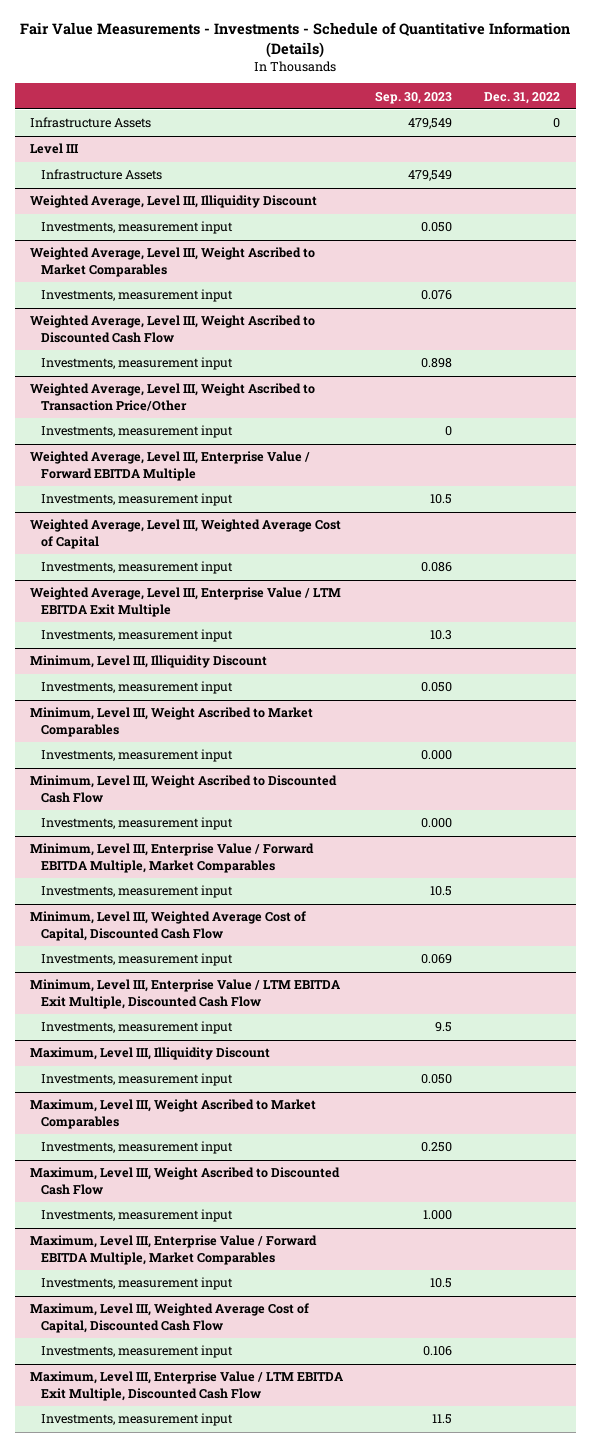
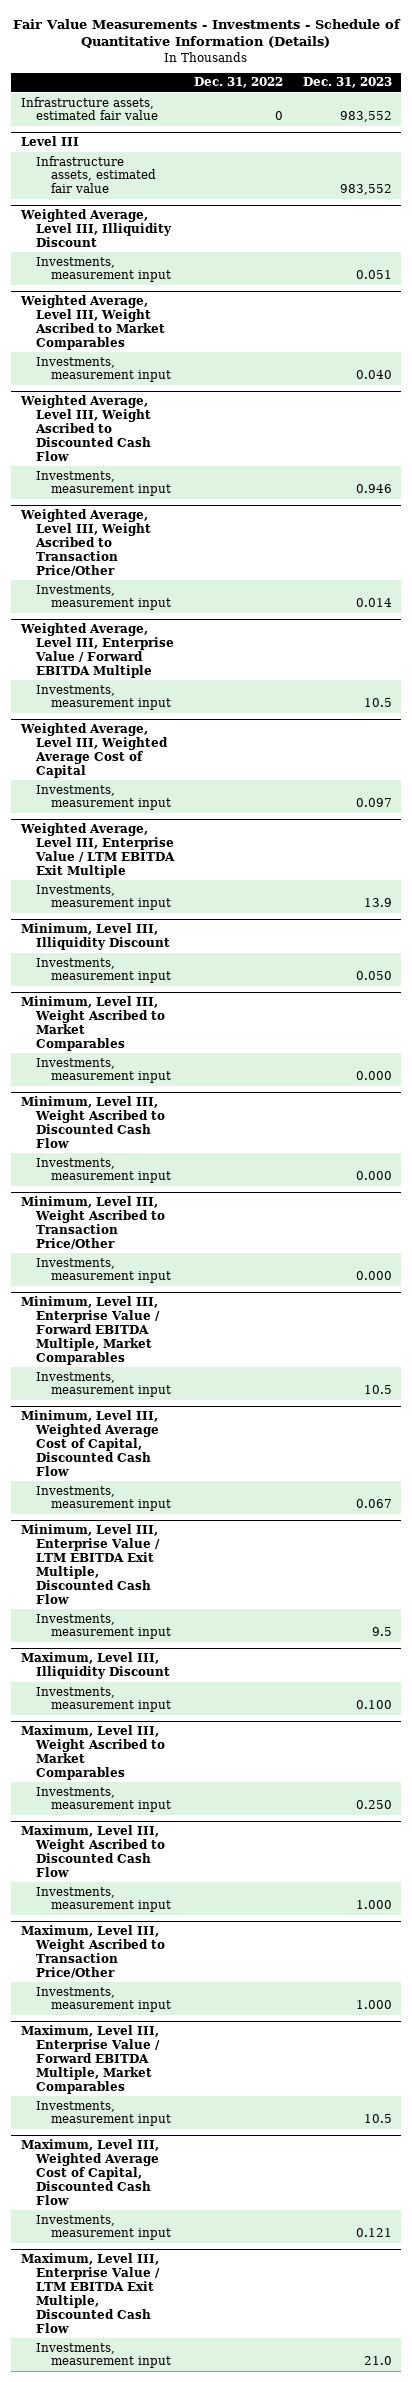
[375,90,453,104] Sep. 30, 2023 -> none
none -> [302,77,392,89] Dec. 31, 2023
[30,117,152,129] Infrastructure Assets -> [20,96,158,121] Infrastructure assets, estimated fair value
[41,169,163,181] Infrastructure Assets -> [35,155,157,194] Infrastructure assets, estimated fair value
none -> [20,1196,165,1250] Minimum, Level III, Weight Ascribed to Transaction Price/Other
none -> [35,1257,172,1284] Investments, measurement input
none -> [20,1925,165,1979] Maximum, Level III, Weight Ascribed to Transaction Price/Other
none -> [35,1986,172,2013] Investments, measurement input

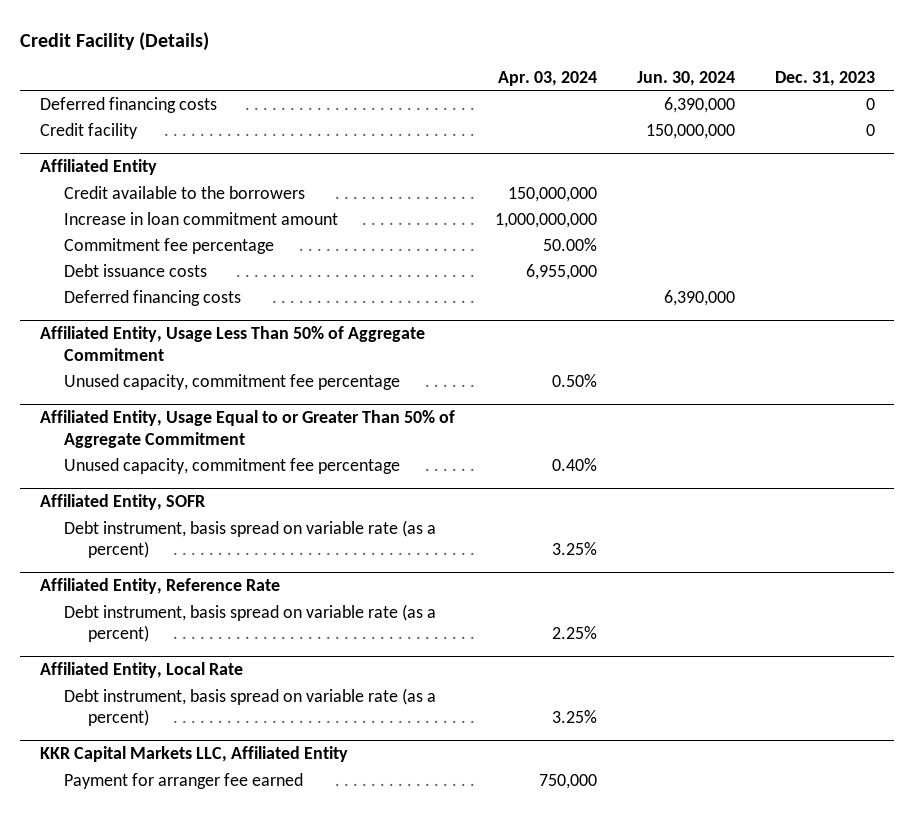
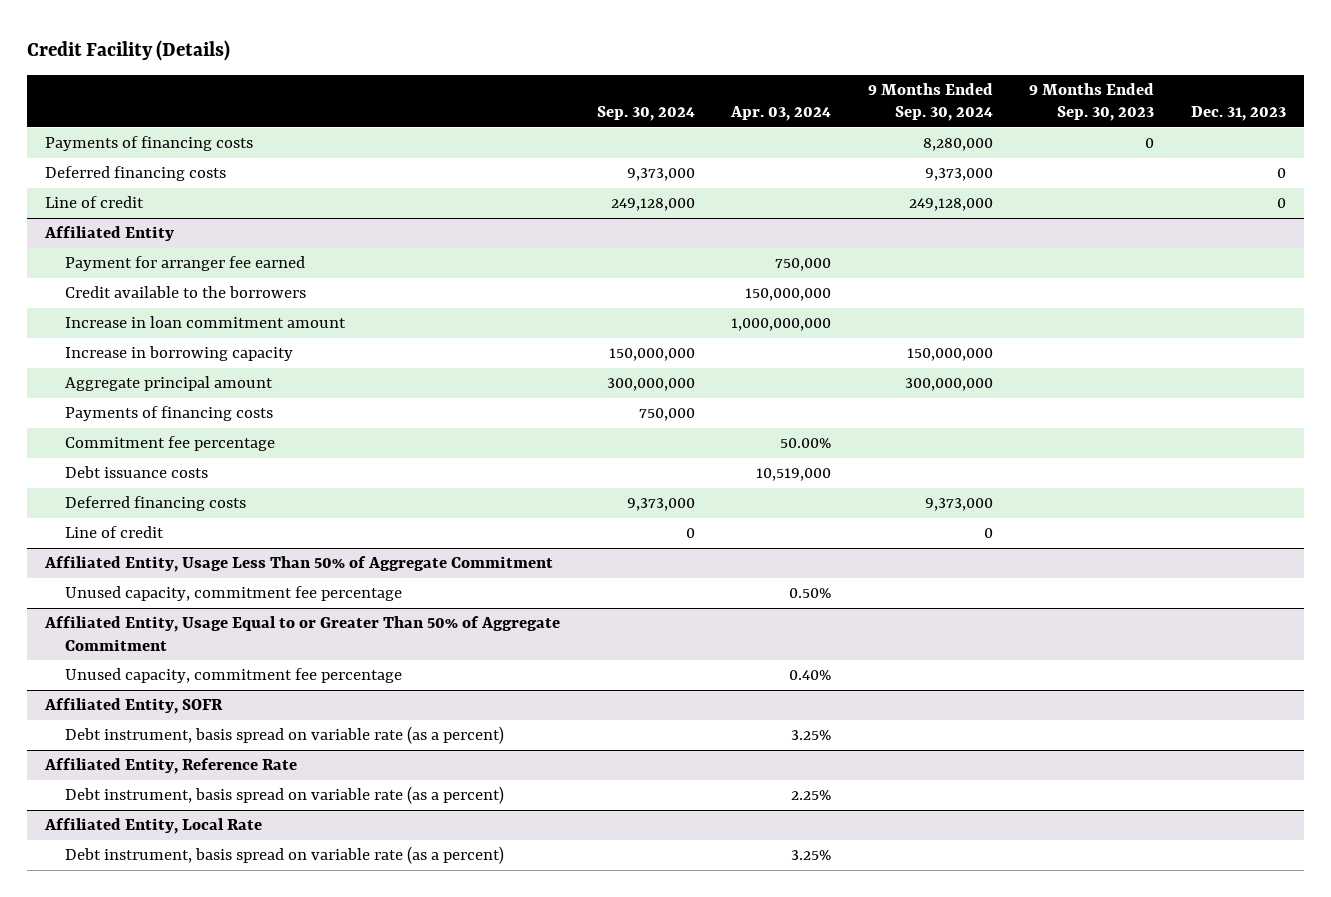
[636,71,735,87] Jun. 30, 2024 -> none
none -> [596,106,695,122] Sep. 30, 2024
none -> [867,82,993,122] 9 Months Ended Sep. 30, 2024
none -> [1029,82,1155,122] 9 Months Ended Sep. 30, 2023
none -> [45,136,254,152] Payments of financing costs
[40,122,139,139] Credit facility -> [45,196,145,209] Line of credit
none -> [65,256,306,272] Payment for arranger fee earned
none -> [65,346,294,362] Increase in borrowing capacity
none -> [65,376,274,392] Aggregate principal amount
none -> [65,406,274,422] Payments of financing costs
[525,263,597,280] 6,955,000 -> [756,468,832,482] 10,519,000
none -> [65,526,165,539] Line of credit
[40,746,349,763] KKR Capital Markets LLC, Affiliated Entity -> none
[64,772,304,789] Payment for arranger fee earned -> none

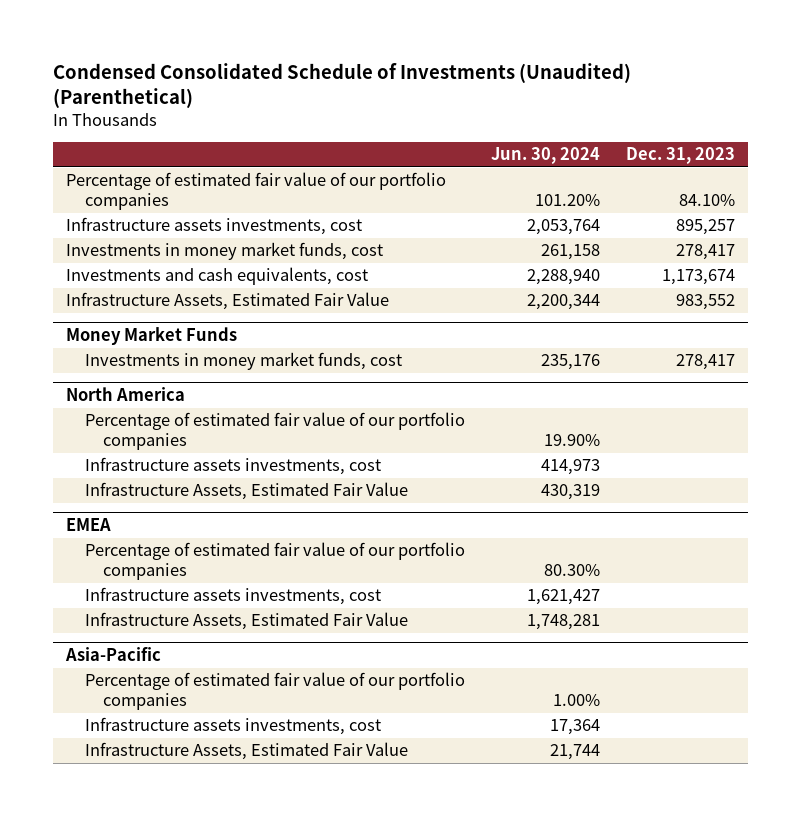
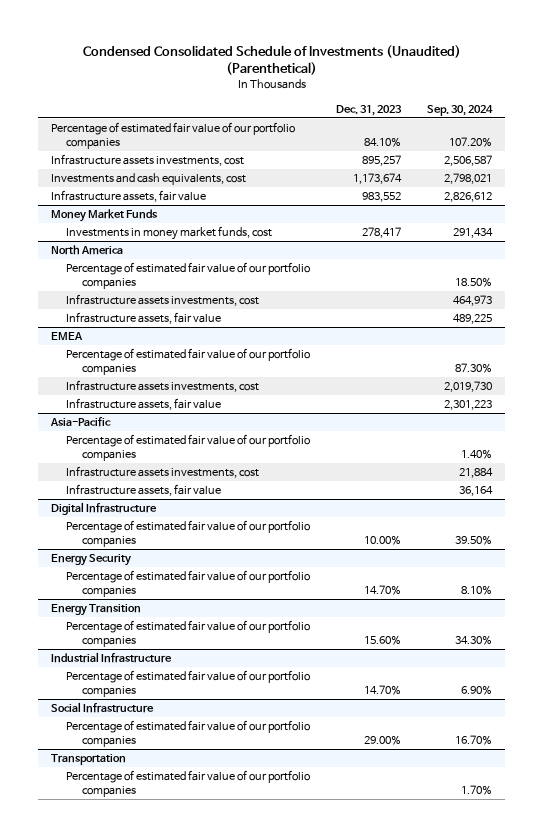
[490,147,600,165] Jun. 30, 2024 -> none
none -> [426,104,493,116] Sep. 30, 2024
[66,242,384,261] Investments in money market funds, cost -> none
[66,292,390,311] Infrastructure Assets, Estimated Fair Value -> [51,190,207,203] Infrastructure assets, fair value
[84,482,408,501] Infrastructure Assets, Estimated Fair Value -> [66,312,222,325] Infrastructure assets, fair value
[84,612,408,631] Infrastructure Assets, Estimated Fair Value -> [66,398,222,411] Infrastructure assets, fair value
[84,742,408,761] Infrastructure Assets, Estimated Fair Value -> [66,484,222,497] Infrastructure assets, fair value
none -> [51,502,158,516] Digital Infrastructure
none -> [66,520,311,548] Percentage of estimated fair value of our portfolio companies
none -> [51,554,132,567] Energy Security
none -> [66,570,311,598] Percentage of estimated fair value of our portfolio companies
none -> [51,604,142,617] Energy Transition
none -> [66,620,311,648] Percentage of estimated fair value of our portfolio companies
none -> [51,652,173,664] Industrial Infrastructure
none -> [66,670,311,698] Percentage of estimated fair value of our portfolio companies
none -> [51,702,155,714] Social Infrastructure
none -> [66,720,311,748] Percentage of estimated fair value of our portfolio companies
none -> [51,754,127,766] Transportation
none -> [66,770,311,798] Percentage of estimated fair value of our portfolio companies

